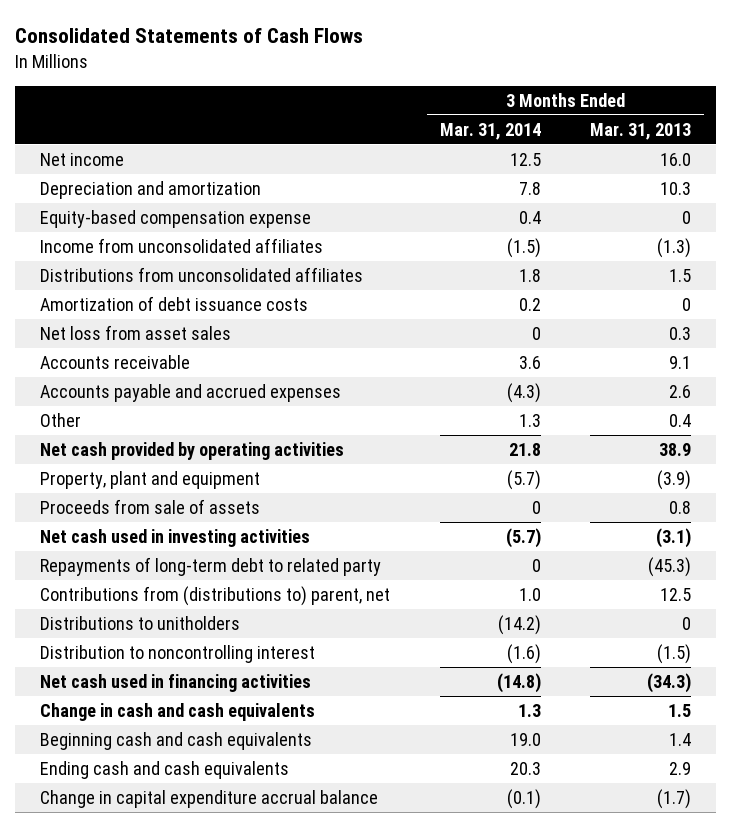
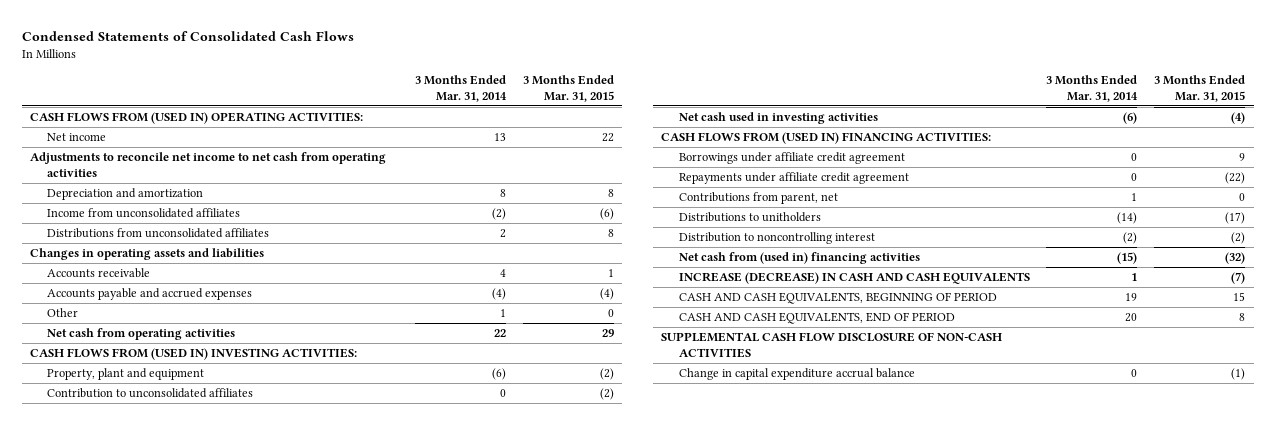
[15,28,364,44] Consolidated Statements of Cash Flows -> [21,30,354,41] Condensed Statements of Consolidated Cash Flows
[590,122,692,140] Mar. 31, 2013 -> none
none -> [522,75,614,102] 3 Months Ended Mar. 31, 2015
[40,209,312,228] Equity-based compensation expense -> none
[40,295,309,311] Amortization of debt issuance costs -> none
[40,324,232,340] Net loss from asset sales -> none
[40,498,261,514] Proceeds from sale of assets -> none
[40,556,382,576] Repayments of long-term debt to related party -> none
none -> [30,112,364,125] CASH FLOWS FROM (USED IN) OPERATING ACTIVITIES:
[509,152,541,166] 12.5 -> [493,133,506,142] 13
none -> [30,152,387,177] Adjustments to reconcile net income to net cash from operating activities
[518,181,541,195] 7.8 -> [499,189,506,198] 8
[506,237,541,258] (1.5) -> [491,208,506,221] (2)
[518,268,541,282] 1.8 -> [499,229,506,239] 2
none -> [30,248,265,261] Changes in operating assets and liabilities
[518,355,541,369] 3.6 -> [499,269,506,278] 4
[506,382,541,403] (4.3) -> [491,288,506,301] (4)
[518,413,541,427] 1.3 -> [499,309,506,318] 1
[40,441,345,460] Net cash provided by operating activities -> [47,328,236,341] Net cash from operating activities
[508,442,541,456] 21.8 -> [493,329,506,338] 22
none -> [30,348,358,361] CASH FLOWS FROM (USED IN) INVESTING ACTIVITIES:
[506,469,541,490] (5.7) -> [491,368,506,381] (6)
none -> [47,388,254,399] Contribution to unconsolidated affiliates
[505,527,541,548] (5.7) -> [1123,112,1138,125] (6)
none -> [661,132,992,145] CASH FLOWS FROM (USED IN) FINANCING ACTIVITIES:
none -> [678,152,905,165] Borrowings under affiliate credit agreement
none -> [678,172,909,185] Repayments under affiliate credit agreement
[40,585,391,606] Contributions from (distributions to) parent, net -> [678,192,838,205] Contributions from parent, net
[518,587,541,601] 1.0 -> [1131,193,1138,202] 1
[497,614,541,635] (14.2) -> [1117,212,1138,225] (14)
[506,643,541,664] (1.6) -> [1123,232,1138,245] (2)
[40,673,312,692] Net cash used in financing activities -> [678,252,920,265] Net cash from (used in) financing activities
[496,672,541,693] (14.8) -> [1117,252,1138,265] (15)
[40,702,316,721] Change in cash and cash equivalents -> [678,272,1030,285] INCREASE (DECREASE) IN CASH AND CASH EQUIVALENTS
[517,703,541,717] 1.3 -> [1131,273,1138,282] 1
[40,731,313,750] Beginning cash and cash equivalents -> [678,292,997,305] CASH AND CASH EQUIVALENTS, BEGINNING OF PERIOD
[509,732,541,746] 19.0 -> [1125,293,1138,302] 19
[40,760,290,779] Ending cash and cash equivalents -> [678,312,955,325] CASH AND CASH EQUIVALENTS, END OF PERIOD
[509,761,541,775] 20.3 -> [1125,313,1138,323] 20
none -> [661,332,1003,358] SUPPLEMENTAL CASH FLOW DISCLOSURE OF NON-CASH ACTIVITIES
[506,788,541,809] (0.1) -> [1131,369,1138,378] 0

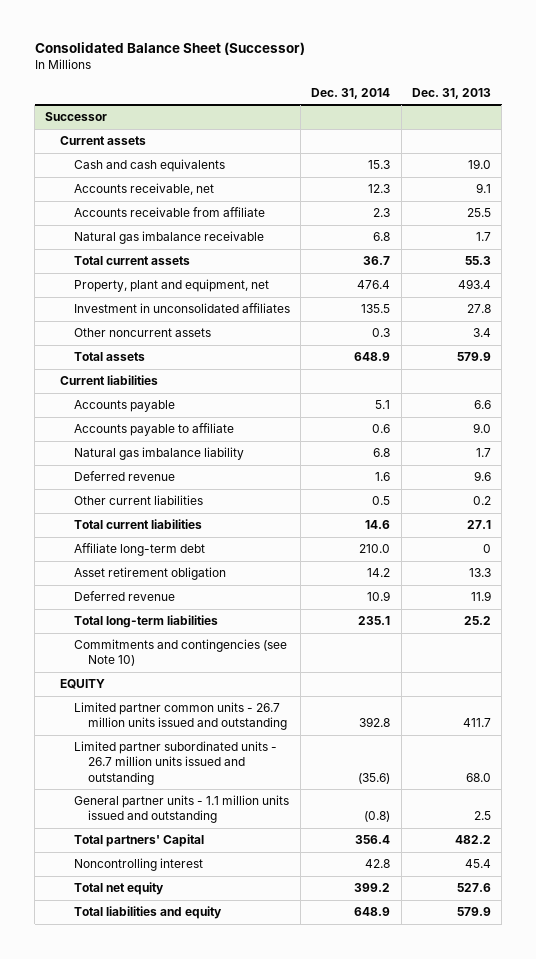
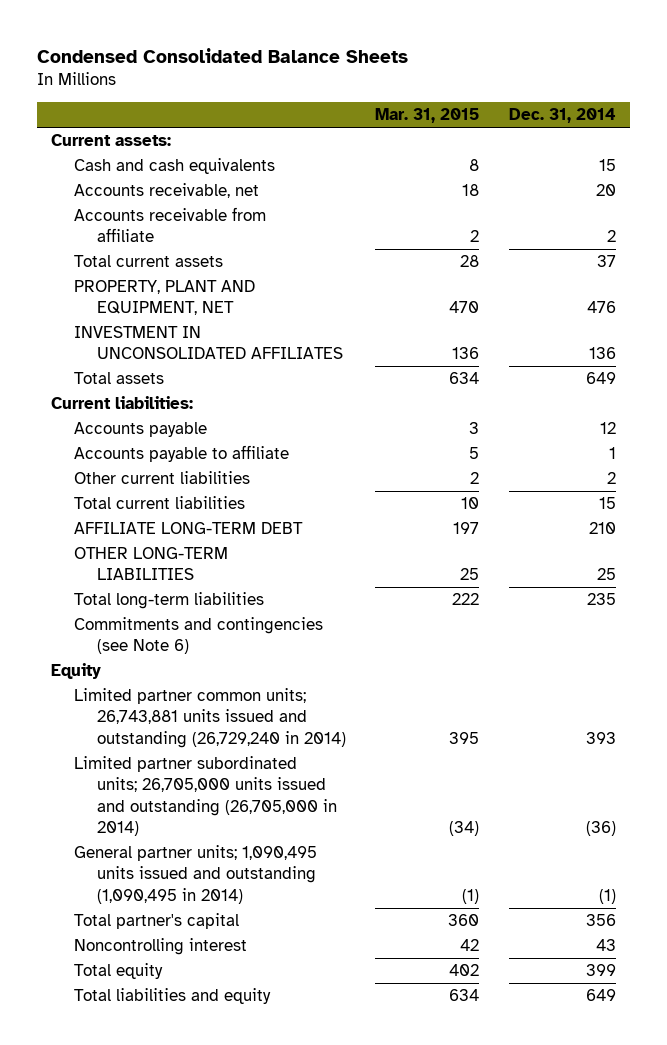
[34,42,305,56] Consolidated Balance Sheet (Successor) -> [36,47,408,63] Condensed Consolidated Balance Sheets
[412,87,492,99] Dec. 31, 2013 -> none
none -> [375,108,480,124] Mar. 31, 2015
[45,112,108,122] Successor -> none
[73,231,264,245] Natural gas imbalance receivable -> none
[73,328,211,338] Other noncurrent assets -> none
[73,447,244,461] Natural gas imbalance liability -> none
[73,471,175,482] Deferred revenue -> none
[73,567,226,581] Asset retirement obligation -> none
[73,591,175,602] Deferred revenue -> none
[59,136,146,146] Current assets -> [51,134,172,147] Current assets:
[368,160,391,170] 15.3 -> [598,159,616,172] 15
[368,184,391,194] 12.3 -> [595,184,616,197] 20
[373,208,391,218] 2.3 -> [606,230,616,243] 2
[363,256,391,266] 36.7 -> [596,255,616,268] 37
[73,279,269,293] Property, plant and equipment, net -> [74,280,256,316] PROPERTY, PLANT AND EQUIPMENT, NET
[357,280,391,290] 476.4 -> [586,301,616,314] 476
[73,303,290,314] Investment in unconsolidated affiliates -> [74,326,344,360] INVESTMENT IN UNCONSOLIDATED AFFILIATES
[361,304,391,314] 135.5 -> [588,347,616,360] 136
[354,352,391,362] 648.9 -> [585,372,616,385] 649
[59,375,158,386] Current liabilities -> [51,396,194,410] Current liabilities:
[375,400,391,410] 5.1 -> [599,422,616,435] 12
[372,424,391,434] 0.6 -> [608,447,616,460] 1
[372,496,391,506] 0.5 -> [606,472,616,485] 2
[365,520,391,530] 14.6 -> [598,497,616,510] 15
[73,543,205,557] Affiliate long-term debt -> [74,522,304,535] AFFILIATE LONG-TERM DEBT
[359,544,391,554] 210.0 -> [588,522,616,535] 210
none -> [74,547,229,581] OTHER LONG-TERM LIABILITIES
[358,616,391,626] 235.1 -> [586,593,616,606] 235
[73,639,287,667] Commitments and contingencies (see Note 10) -> [74,617,324,655] Commitments and contingencies (see Note 6)
[59,679,105,690] EQUITY -> [51,663,102,680] Equity
[73,702,288,731] Limited partner common units - 26.7 million units issued and outstanding -> [74,688,347,748] Limited partner common units; 26,743,881 units issued and outstanding (26,729,240 in 2014)
[359,717,391,728] 392.8 -> [585,731,616,744] 393
[73,741,277,785] Limited partner subordinated units - 26.7 million units issued and outstanding -> [74,756,338,836] Limited partner subordinated units; 26,705,000 units issued and outstanding (26,705,000 in 2014)
[358,772,391,784] (35.6) -> [585,820,616,836] (36)
[73,795,289,824] General partner units - 1.1 million units issued and outstanding -> [74,845,318,904] General partner units; 1,090,495 units issued and outstanding (1,090,495 in 2014)
[364,811,391,823] (0.8) -> [598,888,616,904] (1)
[73,834,204,848] Total partners' Capital -> [74,913,240,930] Total partner's capital
[355,835,391,845] 356.4 -> [585,914,616,927] 356
[365,859,391,869] 42.8 -> [595,939,616,952] 43
[73,882,164,896] Total net equity -> [74,963,164,980] Total equity
[354,883,391,893] 399.2 -> [585,964,616,977] 399
[354,907,391,917] 648.9 -> [585,989,616,1002] 649

